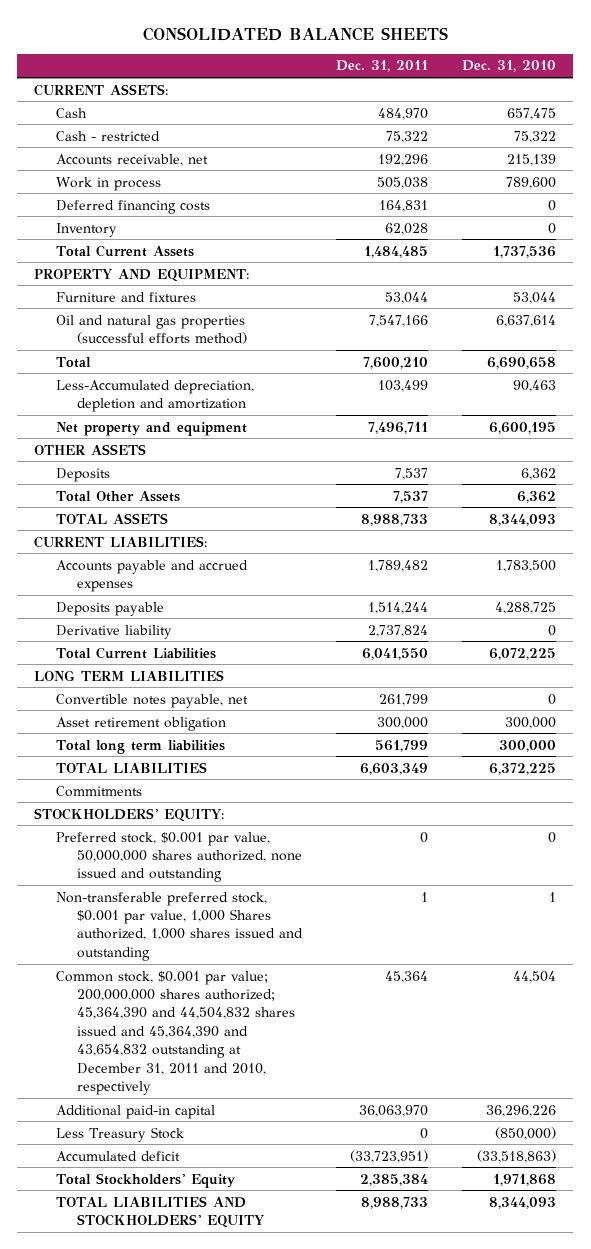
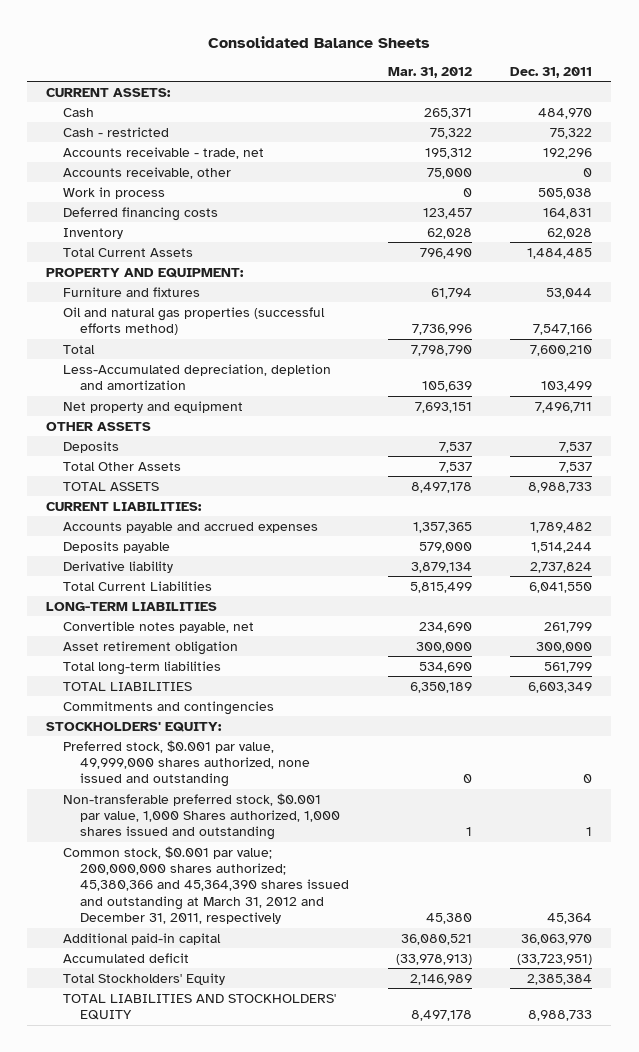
[143,26,449,41] CONSOLIDATED BALANCE SHEETS -> [208,35,431,48] Consolidated Balance Sheets
[462,60,557,73] Dec. 31, 2010 -> none
none -> [387,66,472,78] Mar. 31, 2012
[55,153,208,166] Accounts receivable, net -> [63,146,265,159] Accounts receivable - trade, net
none -> [63,166,232,179] Accounts receivable, other
[34,669,225,681] LONG TERM LIABILITIES -> [46,601,218,611] LONG-TERM LIABILITIES
[55,739,225,754] Total long term liabilities -> [63,660,222,675] Total long-term liabilities
[55,785,142,797] Commitments -> [63,700,275,715] Commitments and contingencies
[55,831,303,883] Preferred stock, $0.001 par value, 50,000,000 shares authorized, none issued and outstanding -> [63,739,310,788] Preferred stock, $0.001 par value, 49,999,000 shares authorized, none issued and outstanding
[55,970,296,1095] Common stock, $0.001 par value; 200,000,000 shares authorized; 45,364,390 and 44,504,832 shares issued and 45,364,390 and 43,654,832 outstanding at December 31, 2011 and 2010, respectively -> [63,845,349,925] Common stock, $0.001 par value; 200,000,000 shares authorized; 45,380,366 and 45,364,390 shares issued and outstanding at March 31, 2012 and December 31, 2011, respectively
[55,1126,184,1142] Less Treasury Stock -> none

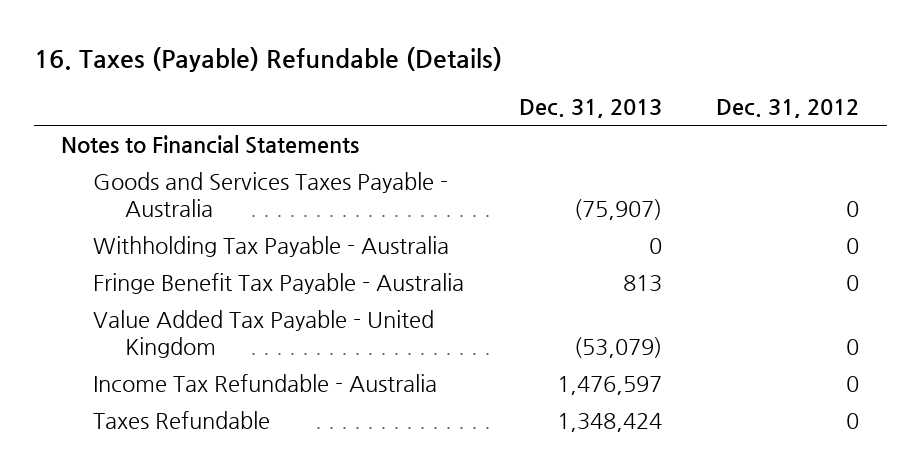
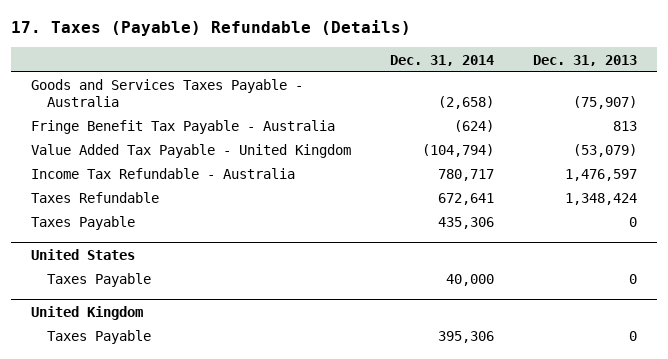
[34,47,503,73] 16. Taxes (Payable) Refundable (Details) -> [11,20,412,37] 17. Taxes (Payable) Refundable (Details)
[716,99,860,119] Dec. 31, 2012 -> none
none -> [389,54,494,66] Dec. 31, 2014
[61,134,360,154] Notes to Financial Statements -> none
[93,235,450,257] Withholding Tax Payable - Australia -> none
none -> [30,216,135,231] Taxes Payable
none -> [30,248,135,260] United States
none -> [46,273,151,288] Taxes Payable
none -> [30,305,143,320] United Kingdom
none -> [46,330,151,345] Taxes Payable

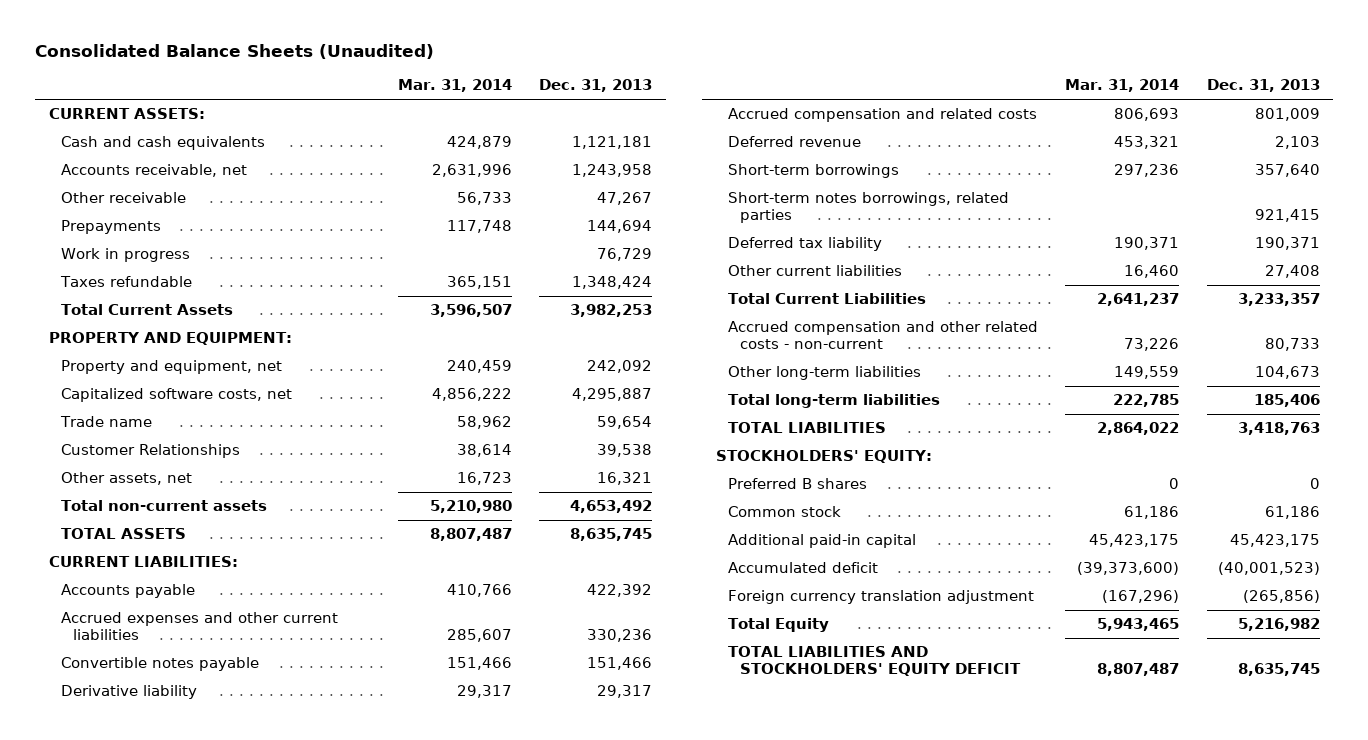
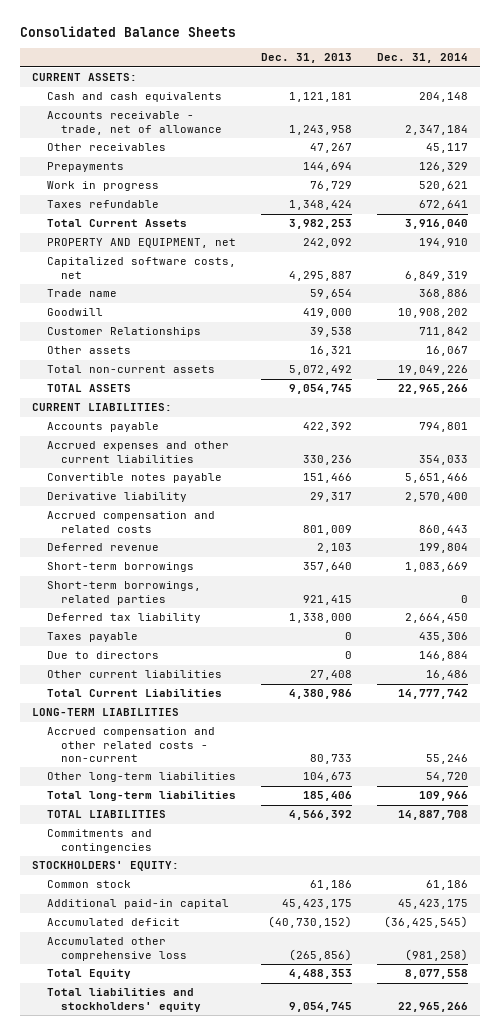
[34,44,434,60] Consolidated Balance Sheets (Unaudited) -> [19,25,236,37] Consolidated Balance Sheets
[398,79,513,93] Mar. 31, 2014 -> none
none -> [376,53,468,64] Dec. 31, 2014
[60,164,247,178] Accounts receivable, net -> [46,111,223,135] Accounts receivable - trade, net of allowance
[60,192,186,204] Other receivable -> [46,143,166,152] Other receivables
[48,332,292,346] PROPERTY AND EQUIPMENT: -> none
[60,360,282,375] Property and equipment, net -> [46,238,236,249] PROPERTY AND EQUIPMENT, net
none -> [46,308,103,317] Goodwill
[60,472,192,486] Other assets, net -> [46,346,131,355] Other assets
[570,500,653,514] 4,653,492 -> [288,365,352,376] 5,072,492
[570,528,653,542] 8,635,745 -> [288,384,352,395] 9,054,745
[727,192,1009,224] Short-term notes borrowings, related parties -> [46,581,201,605] Short-term borrowings, related parties
[1254,237,1320,251] 190,371 -> [288,613,352,624] 1,338,000
none -> [46,632,138,643] Taxes payable
none -> [46,651,159,660] Due to directors
[1237,293,1320,307] 3,233,357 -> [288,689,352,700] 4,380,986
none -> [32,708,180,717] LONG-TERM LIABILITIES
[1237,422,1320,436] 3,418,763 -> [288,810,352,821] 4,566,392
none -> [46,829,153,853] Commitments and contingencies
[727,478,867,490] Preferred B shares -> none
[1217,562,1320,576] (40,001,523) -> [267,916,352,929] (40,730,152)
[727,590,1034,605] Foreign currency translation adjustment -> [46,937,188,961] Accumulated other comprehensive loss
[1237,618,1320,632] 5,216,982 -> [288,969,352,980] 4,488,353
[727,646,1022,677] TOTAL LIABILITIES AND STOCKHOLDERS' EQUITY DEFICIT -> [46,988,202,1012] Total liabilities and stockholders' equity
[1237,663,1320,677] 8,635,745 -> [288,1001,352,1012] 9,054,745

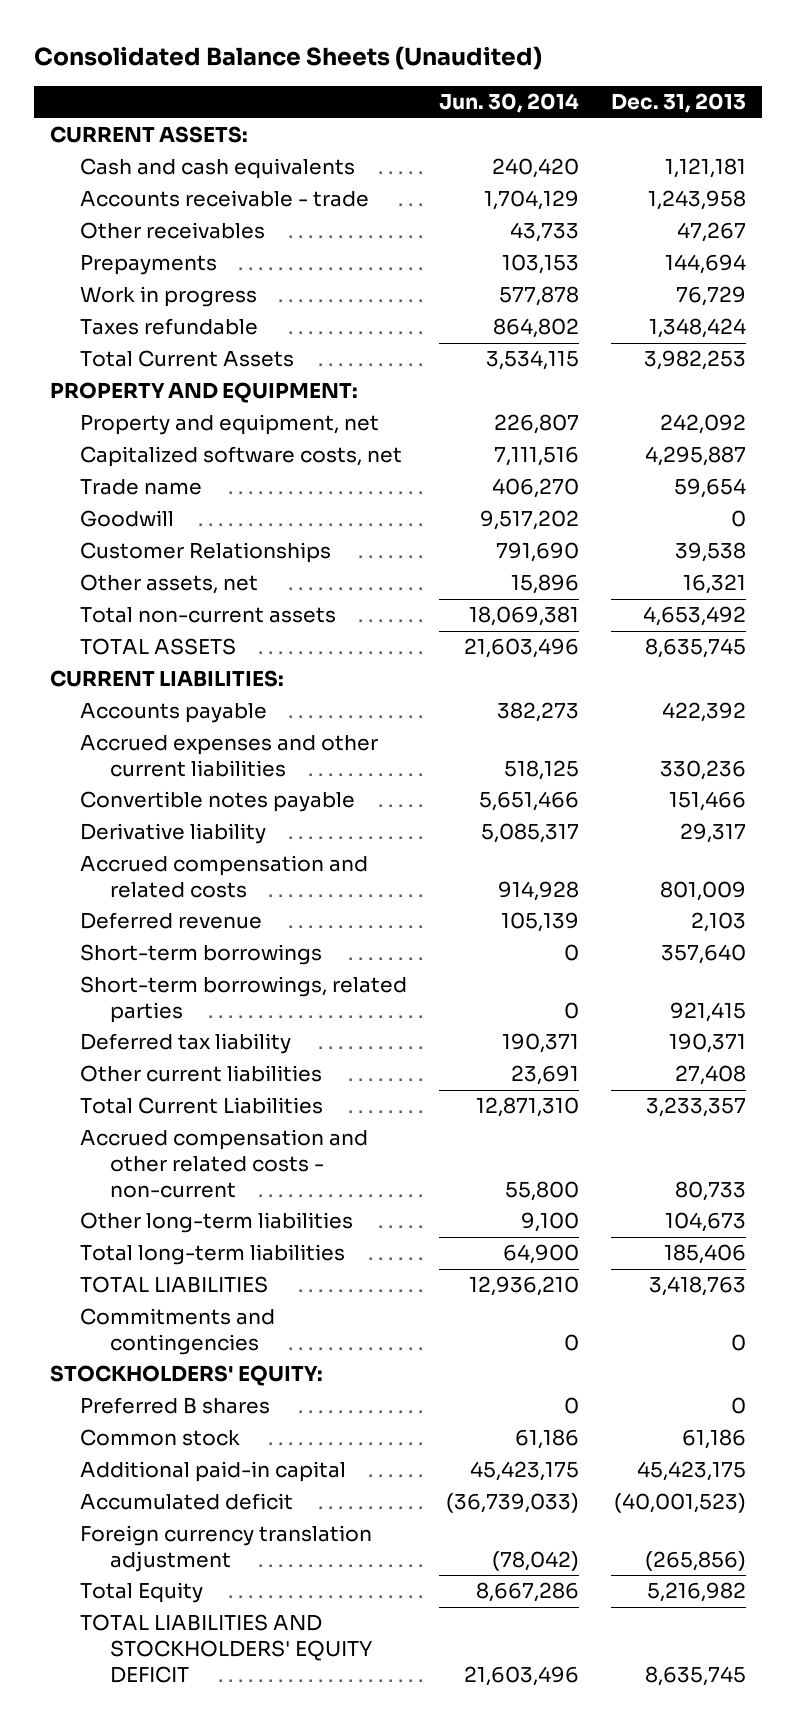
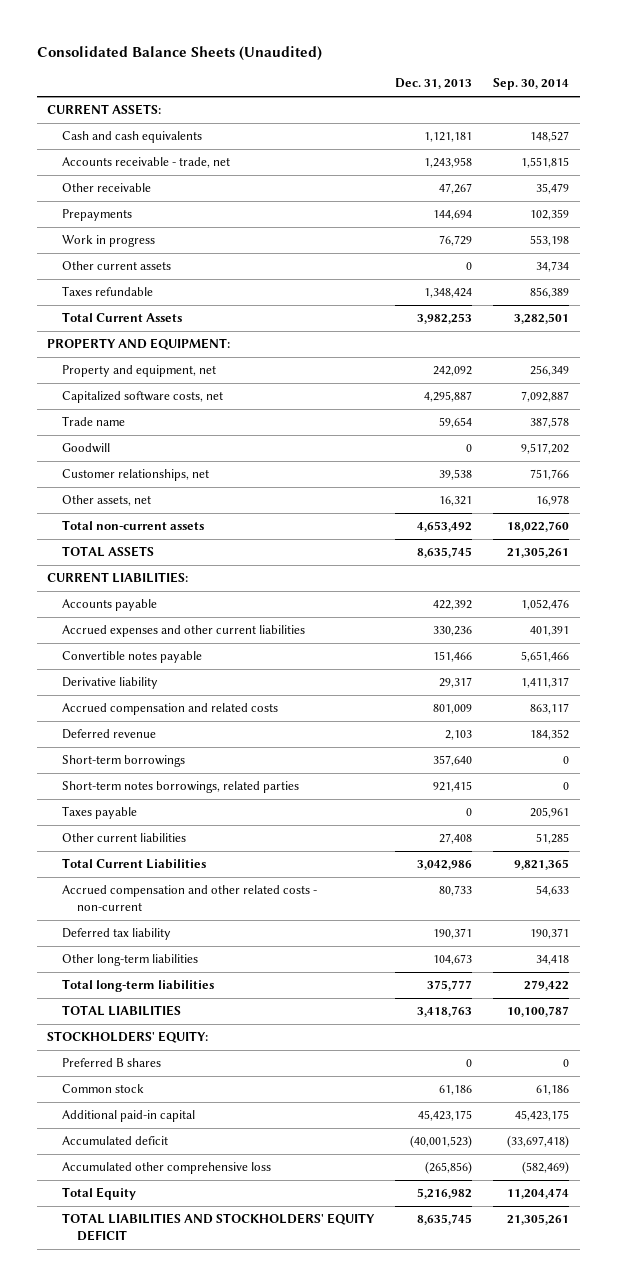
[438,93,579,114] Jun. 30, 2014 -> none
none -> [493,78,570,91] Sep. 30, 2014
[79,190,369,208] Accounts receivable - trade -> [62,157,231,169] Accounts receivable - trade, net
[79,222,265,240] Other receivables -> [62,183,152,193] Other receivable
none -> [62,261,172,271] Other current assets
[79,542,331,564] Customer Relationships -> [62,469,210,482] Customer relationships, net
[79,976,407,1023] Short-term borrowings, related parties -> [62,781,300,794] Short-term notes borrowings, related parties
none -> [62,806,138,820] Taxes payable
[646,1097,747,1118] 3,233,357 -> [417,860,473,871] 3,042,986
[79,1033,291,1055] Deferred tax liability -> [62,928,172,941] Deferred tax liability
[664,1244,747,1265] 185,406 -> [427,980,473,992] 375,777
[79,1308,275,1355] Commitments and contingencies -> none
[79,1525,372,1572] Foreign currency translation adjustment -> [62,1162,272,1175] Accumulated other comprehensive loss

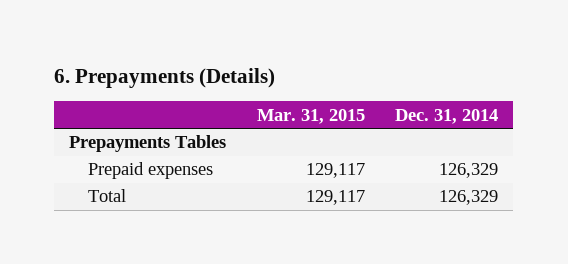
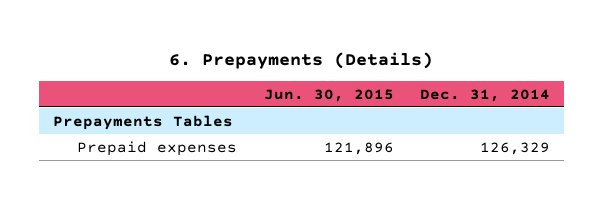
[256,108,365,124] Mar. 31, 2015 -> none
none -> [263,88,394,102] Jun. 30, 2015
[88,189,127,203] Total -> none

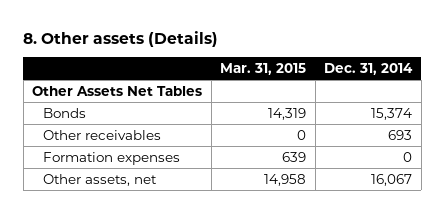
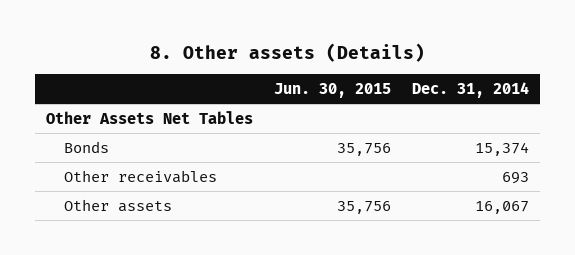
[220,63,307,76] Mar. 31, 2015 -> none
none -> [274,82,392,98] Jun. 30, 2015
[43,151,181,165] Formation expenses -> none
[43,173,158,186] Other assets, net -> [63,198,172,212] Other assets

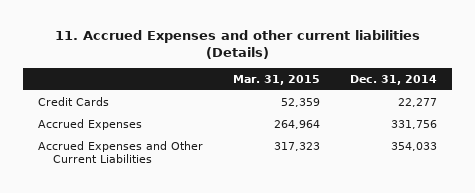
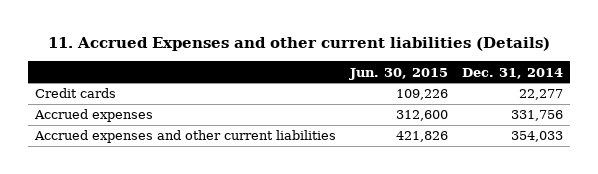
[233,74,321,85] Mar. 31, 2015 -> none
none -> [349,67,449,80] Jun. 30, 2015
[37,96,109,106] Credit Cards -> [35,88,117,99] Credit cards
[37,118,142,130] Accrued Expenses -> [34,109,154,123] Accrued expenses
[37,140,203,163] Accrued Expenses and Other Current Liabilities -> [34,130,337,144] Accrued expenses and other current liabilities

